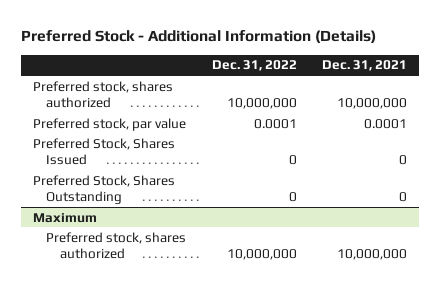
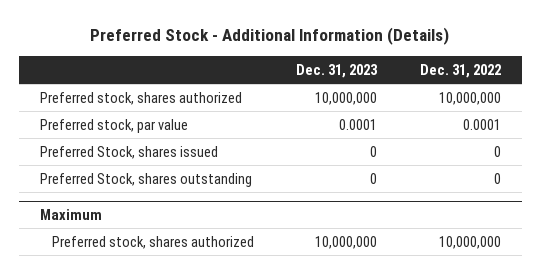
[321,60,407,72] Dec. 31, 2021 -> none
none -> [296,63,379,78] Dec. 31, 2023
[33,137,176,166] Preferred Stock, Shares Issued -> [39,145,218,159] Preferred Stock, shares issued
[33,174,176,205] Preferred Stock, Shares Outstanding -> [39,172,252,187] Preferred Stock, shares outstanding

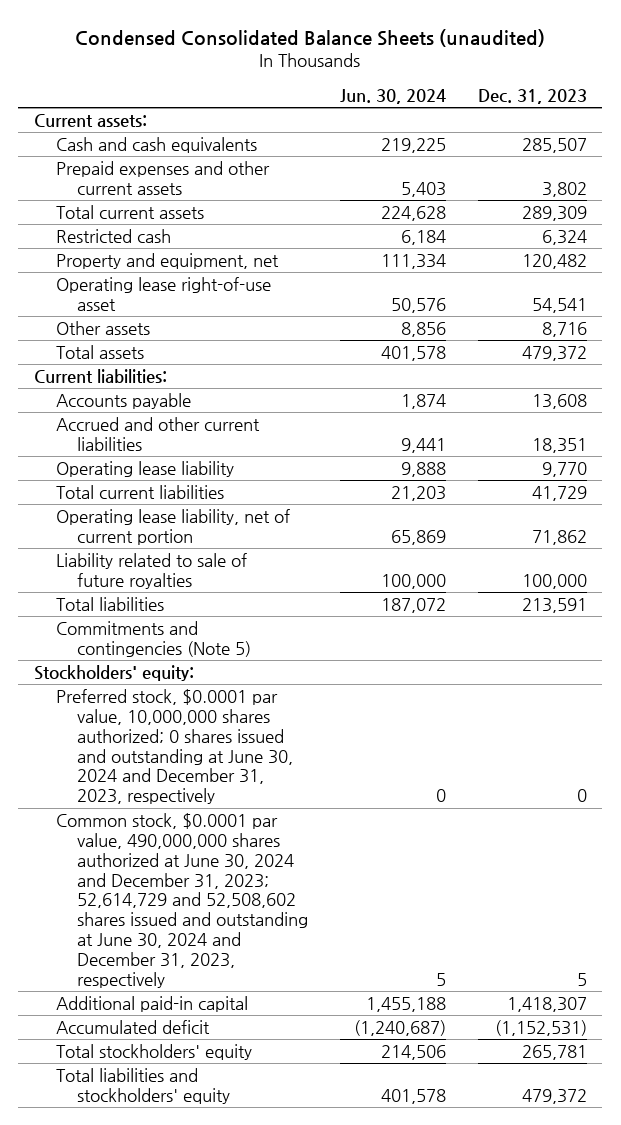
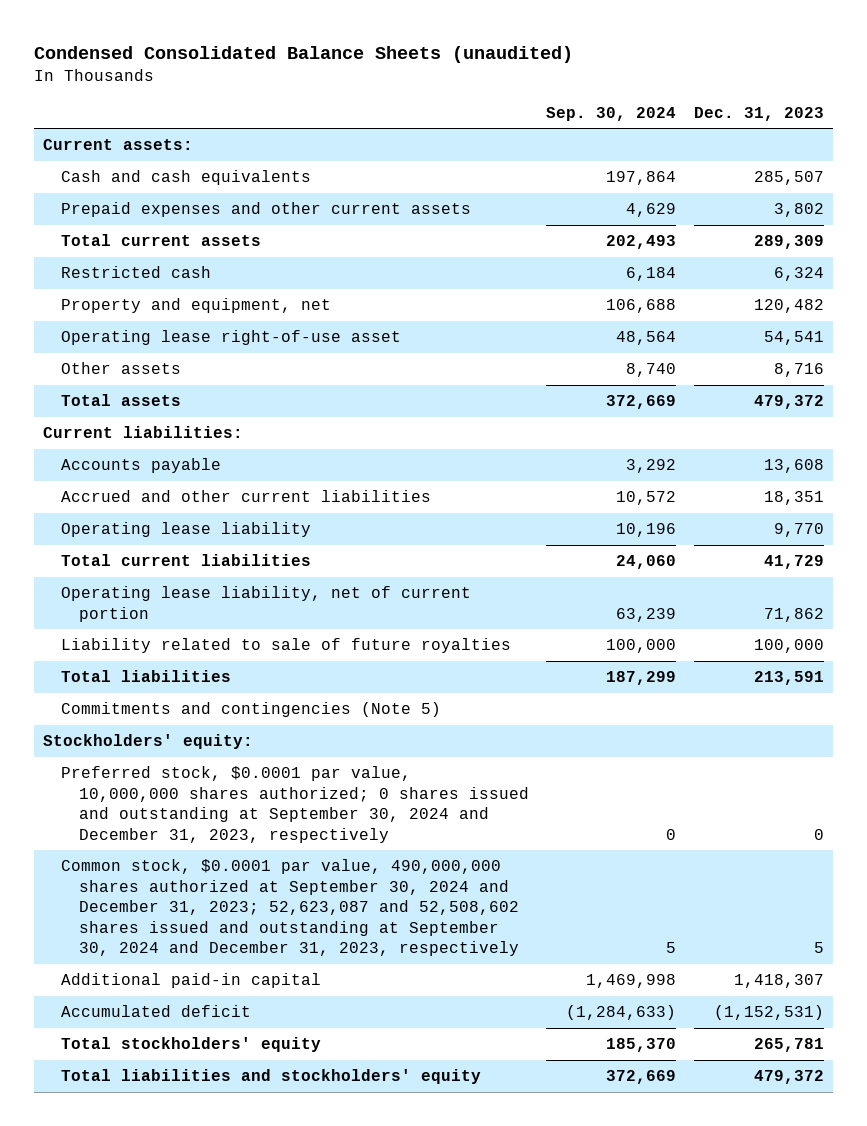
[340,88,447,104] Jun. 30, 2024 -> none
none -> [546,106,677,121] Sep. 30, 2024
[55,688,294,805] Preferred stock, $0.0001 par value, 10,000,000 shares authorized; 0 shares issued and outstanding at June 30, 2024 and December 31, 2023, respectively -> [60,766,529,843] Preferred stock, $0.0001 par value, 10,000,000 shares authorized; 0 shares issued and outstanding at September 30, 2024 and December 31, 2023, respectively
[55,812,309,988] Common stock, $0.0001 par value, 490,000,000 shares authorized at June 30, 2024 and December 31, 2023; 52,614,729 and 52,508,602 shares issued and outstanding at June 30, 2024 and December 31, 2023, respectively -> [60,859,519,957] Common stock, $0.0001 par value, 490,000,000 shares authorized at September 30, 2024 and December 31, 2023; 52,623,087 and 52,508,602 shares issued and outstanding at September 30, 2024 and December 31, 2023, respectively

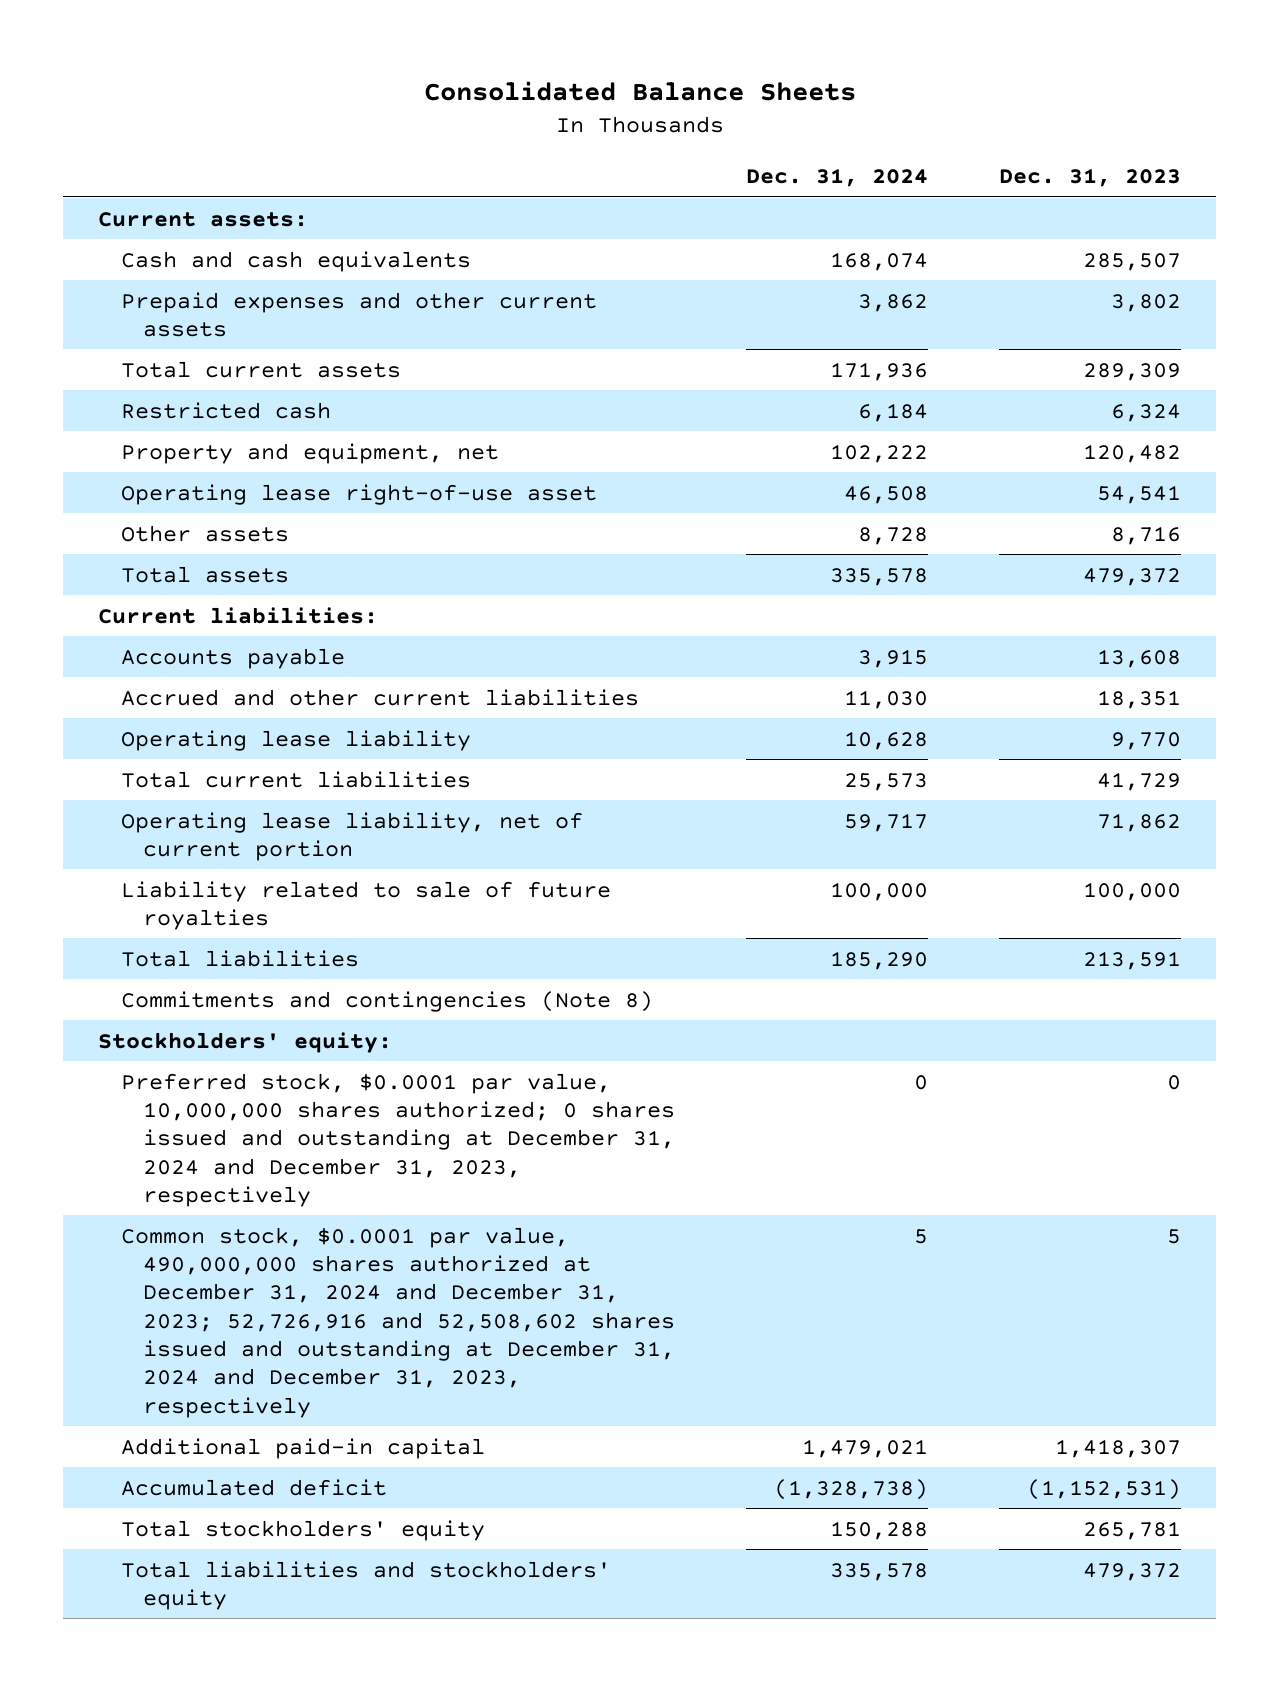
[34,45,574,63] Condensed Consolidated Balance Sheets (unaudited) -> [423,80,856,101] Consolidated Balance Sheets
[546,106,677,121] Sep. 30, 2024 -> none
none -> [745,168,928,188] Dec. 31, 2024
[60,702,441,718] Commitments and contingencies (Note 5) -> [120,990,653,1012] Commitments and contingencies (Note 8)
[60,766,529,843] Preferred stock, $0.0001 par value, 10,000,000 shares authorized; 0 shares issued and outstanding at September 30, 2024 and December 31, 2023, respectively -> [120,1072,676,1207] Preferred stock, $0.0001 par value, 10,000,000 shares authorized; 0 shares issued and outstanding at December 31, 2024 and December 31, 2023, respectively
[60,859,519,957] Common stock, $0.0001 par value, 490,000,000 shares authorized at September 30, 2024 and December 31, 2023; 52,623,087 and 52,508,602 shares issued and outstanding at September 30, 2024 and December 31, 2023, respectively -> [120,1226,676,1418] Common stock, $0.0001 par value, 490,000,000 shares authorized at December 31, 2024 and December 31, 2023; 52,726,916 and 52,508,602 shares issued and outstanding at December 31, 2024 and December 31, 2023, respectively

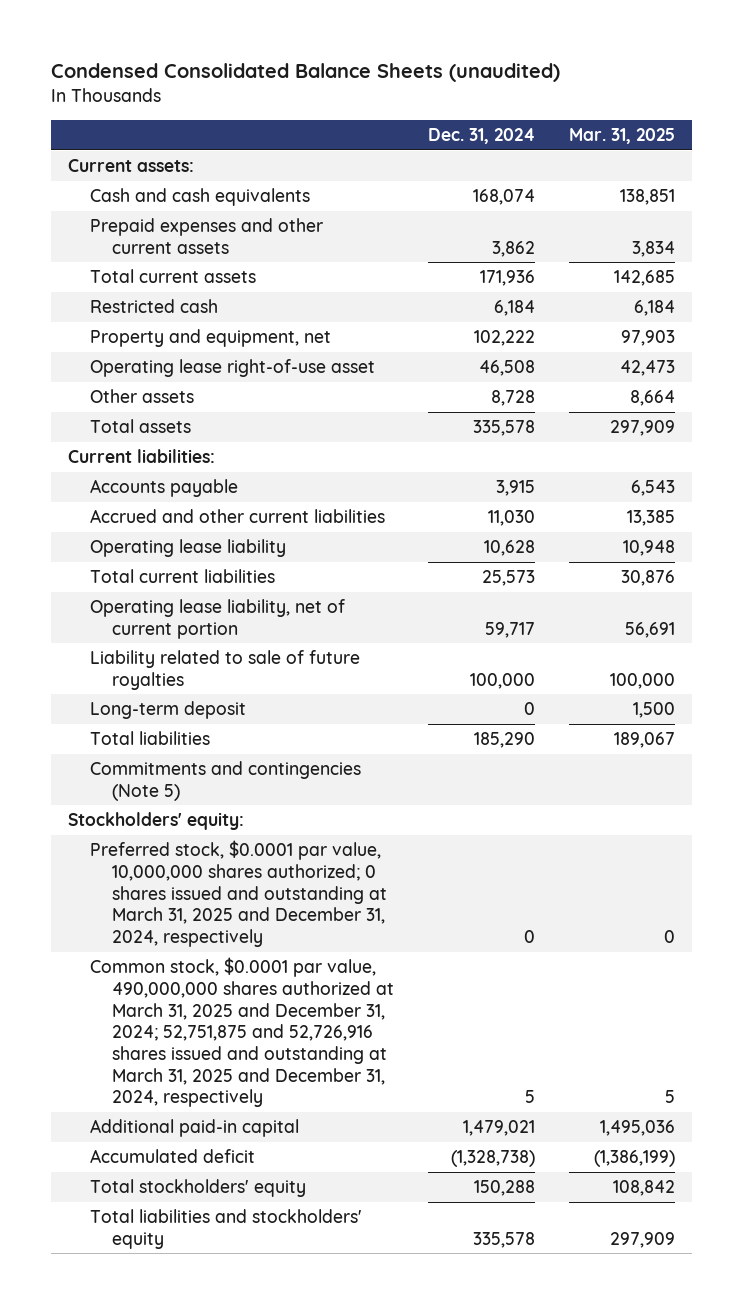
[423,80,856,101] Consolidated Balance Sheets -> [51,63,561,83] Condensed Consolidated Balance Sheets (unaudited)
[998,168,1181,188] Dec. 31, 2023 -> none
none -> [569,127,676,144] Mar. 31, 2025
none -> [90,701,247,720] Long-term deposit
[120,990,653,1012] Commitments and contingencies (Note 8) -> [90,761,362,801] Commitments and contingencies (Note 5)
[120,1072,676,1207] Preferred stock, $0.0001 par value, 10,000,000 shares authorized; 0 shares issued and outstanding at December 31, 2024 and December 31, 2023, respectively -> [90,840,387,947] Preferred stock, $0.0001 par value, 10,000,000 shares authorized; 0 shares issued and outstanding at March 31, 2025 and December 31, 2024, respectively
[120,1226,676,1418] Common stock, $0.0001 par value, 490,000,000 shares authorized at December 31, 2024 and December 31, 2023; 52,726,916 and 52,508,602 shares issued and outstanding at December 31, 2024 and December 31, 2023, respectively -> [90,957,394,1108] Common stock, $0.0001 par value, 490,000,000 shares authorized at March 31, 2025 and December 31, 2024; 52,751,875 and 52,726,916 shares issued and outstanding at March 31, 2025 and December 31, 2024, respectively

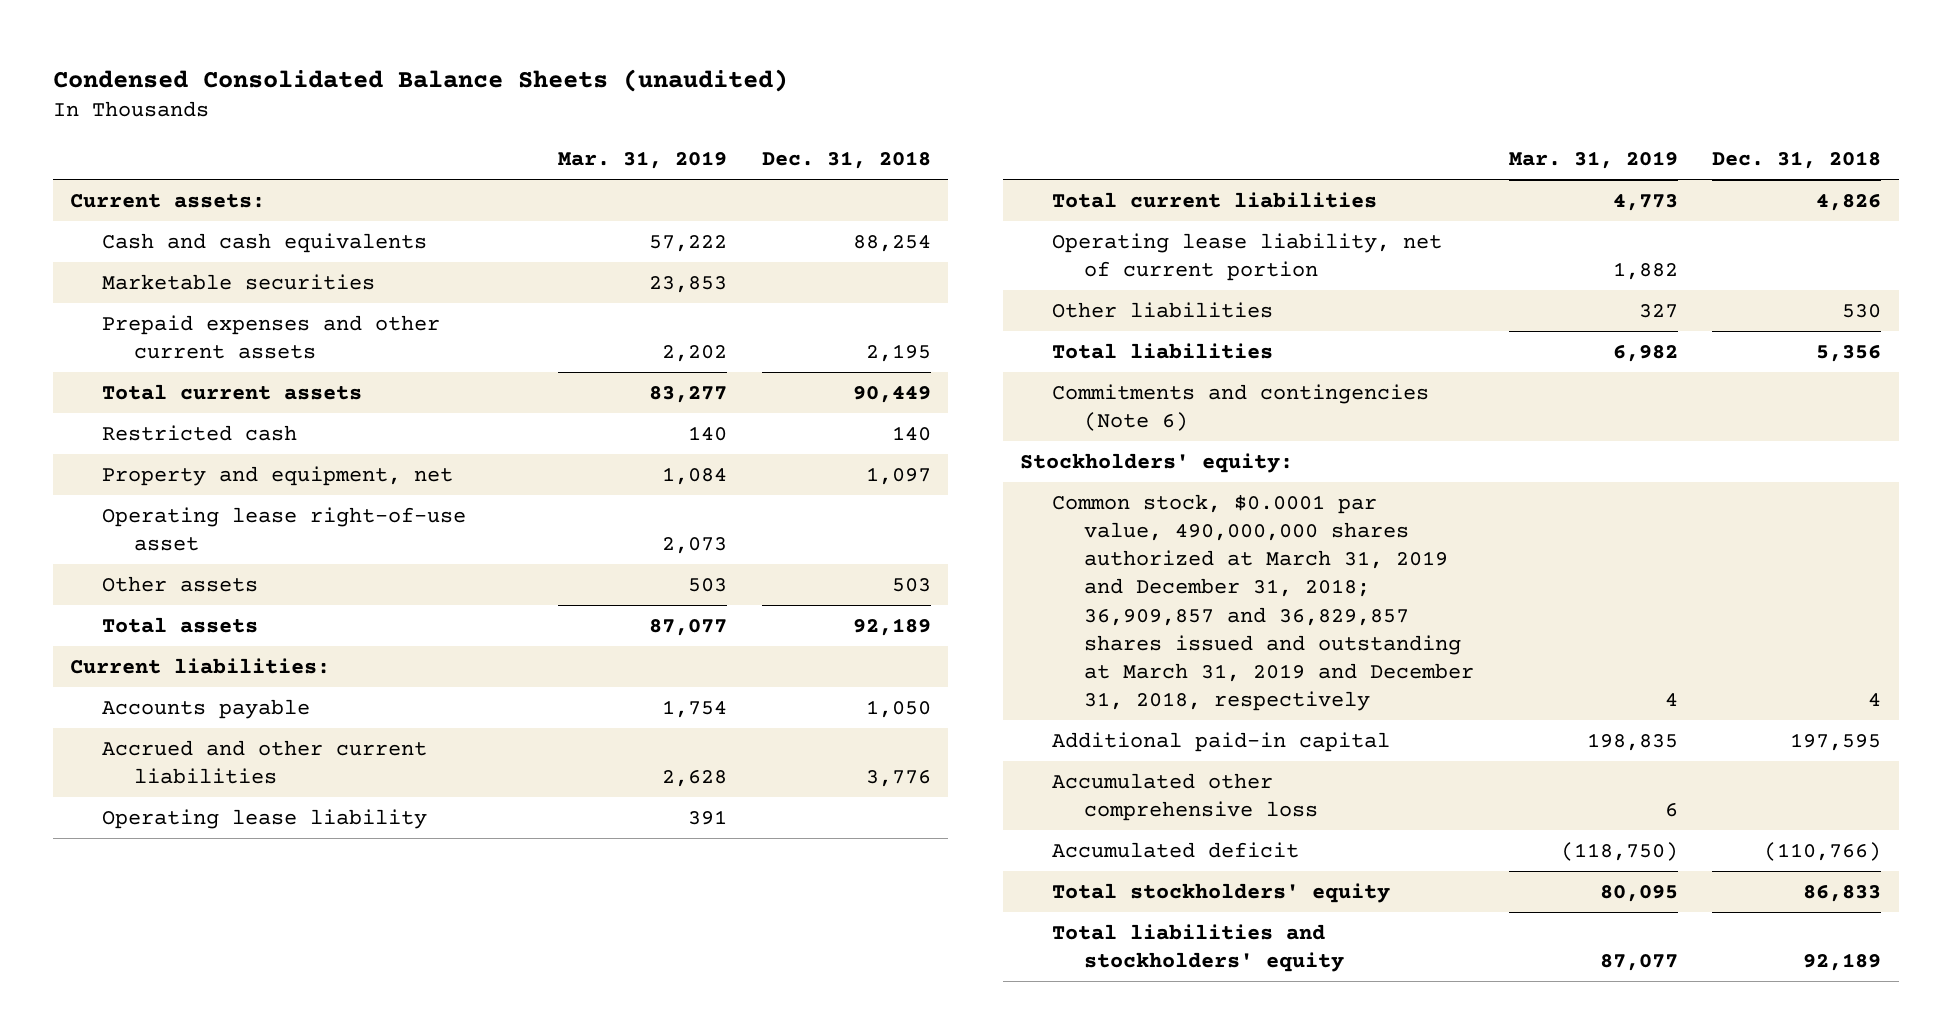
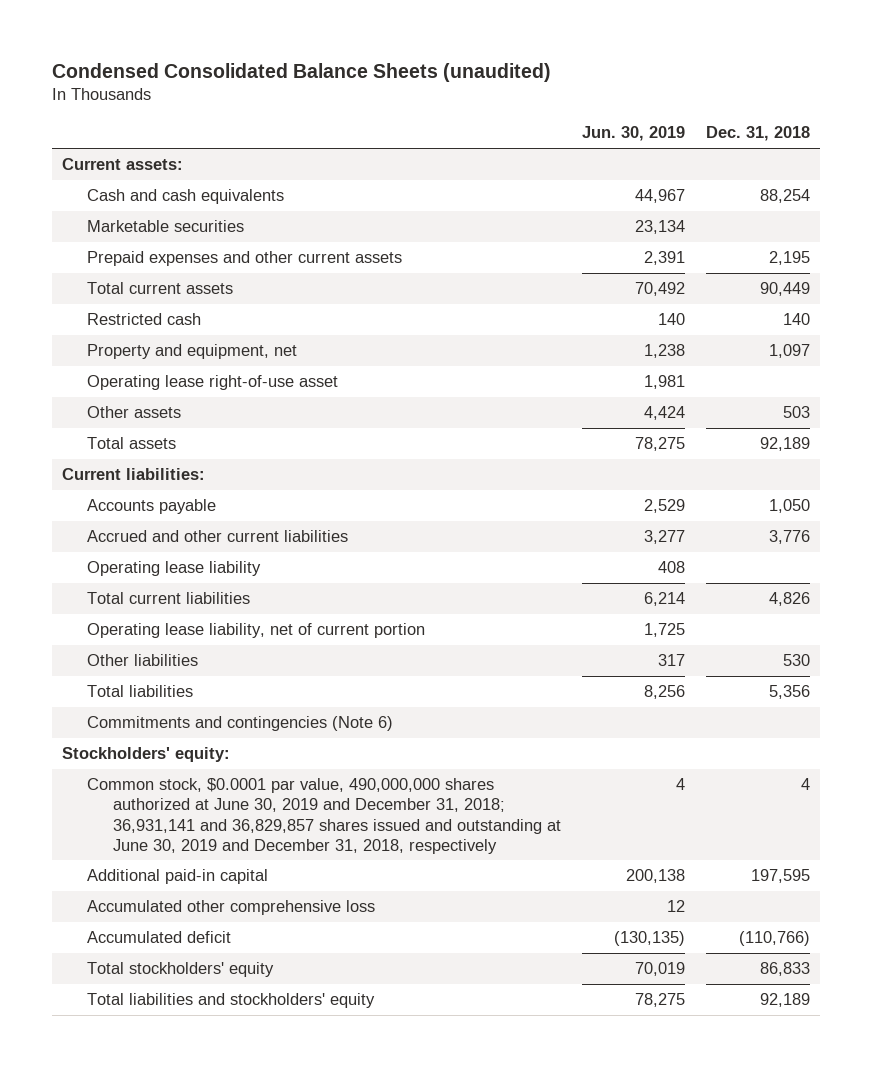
[558,151,728,170] Mar. 31, 2019 -> none
none -> [581,126,685,142] Jun. 30, 2019
[1052,493,1474,712] Common stock, $0.0001 par value, 490,000,000 shares authorized at March 31, 2019 and December 31, 2018; 36,909,857 and 36,829,857 shares issued and outstanding at March 31, 2019 and December 31, 2018, respectively -> [87,778,561,854] Common stock, $0.0001 par value, 490,000,000 shares authorized at June 30, 2019 and December 31, 2018; 36,931,141 and 36,829,857 shares issued and outstanding at June 30, 2019 and December 31, 2018, respectively

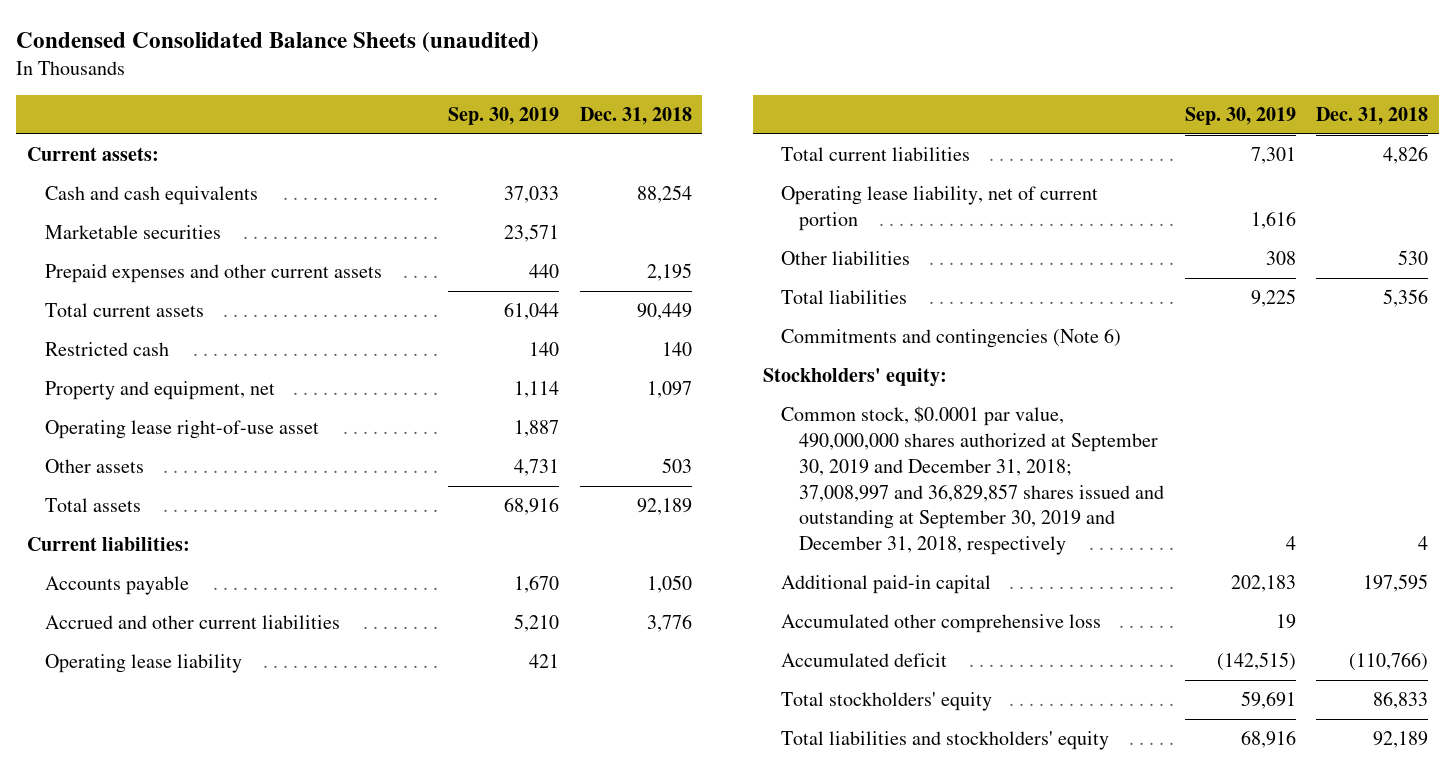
[581,126,685,142] Jun. 30, 2019 -> none
none -> [448,107,560,126] Sep. 30, 2019
[87,778,561,854] Common stock, $0.0001 par value, 490,000,000 shares authorized at June 30, 2019 and December 31, 2018; 36,931,141 and 36,829,857 shares issued and outstanding at June 30, 2019 and December 31, 2018, respectively -> [781,406,1164,556] Common stock, $0.0001 par value, 490,000,000 shares authorized at September 30, 2019 and December 31, 2018; 37,008,997 and 36,829,857 shares issued and outstanding at September 30, 2019 and December 31, 2018, respectively

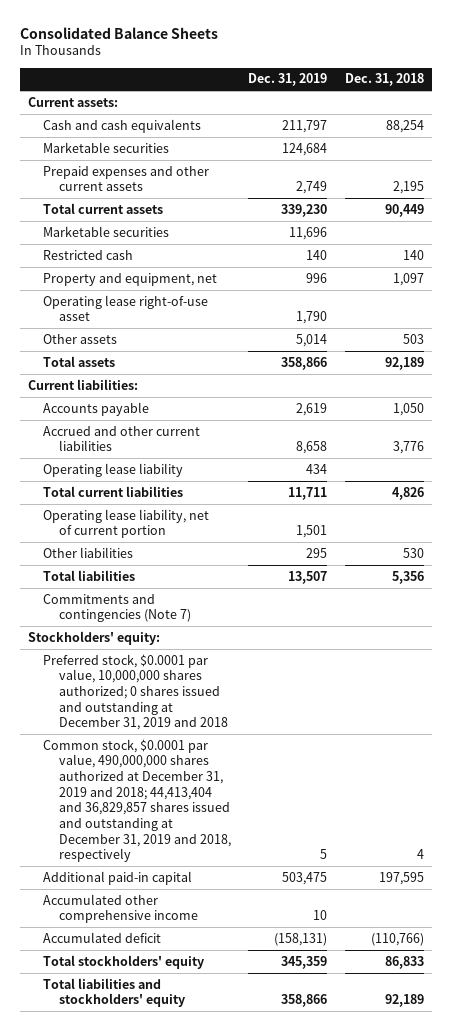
[16,31,540,52] Condensed Consolidated Balance Sheets (unaudited) -> [19,26,218,39] Consolidated Balance Sheets
[448,107,560,126] Sep. 30, 2019 -> none
none -> [248,73,328,87] Dec. 31, 2019
none -> [43,225,170,237] Marketable securities
[781,328,1122,349] Commitments and contingencies (Note 6) -> [43,593,191,623] Commitments and contingencies (Note 7)
none -> [43,653,228,731] Preferred stock, $0.0001 par value, 10,000,000 shares authorized; 0 shares issued and outstanding at December 31, 2019 and 2018
[781,406,1164,556] Common stock, $0.0001 par value, 490,000,000 shares authorized at September 30, 2019 and December 31, 2018; 37,008,997 and 36,829,857 shares issued and outstanding at September 30, 2019 and December 31, 2018, respectively -> [43,738,231,863] Common stock, $0.0001 par value, 490,000,000 shares authorized at December 31, 2019 and 2018; 44,413,404 and 36,829,857 shares issued and outstanding at December 31, 2019 and 2018, respectively
[781,614,1102,634] Accumulated other comprehensive loss -> [43,893,198,924] Accumulated other comprehensive income

